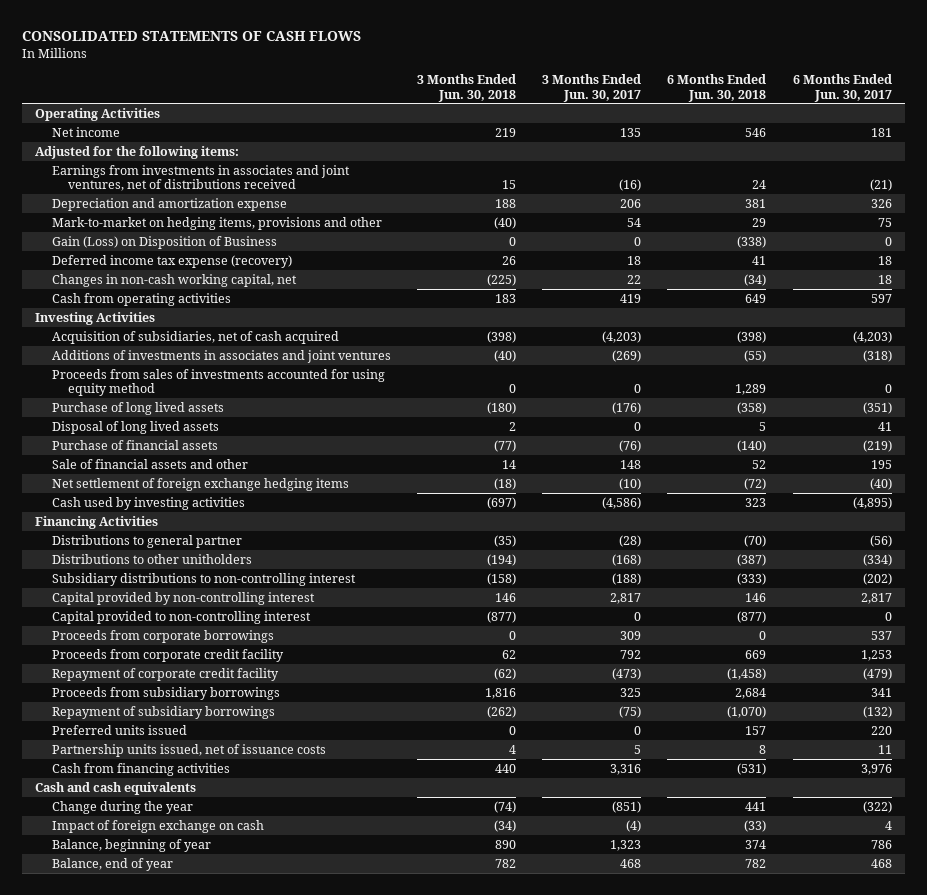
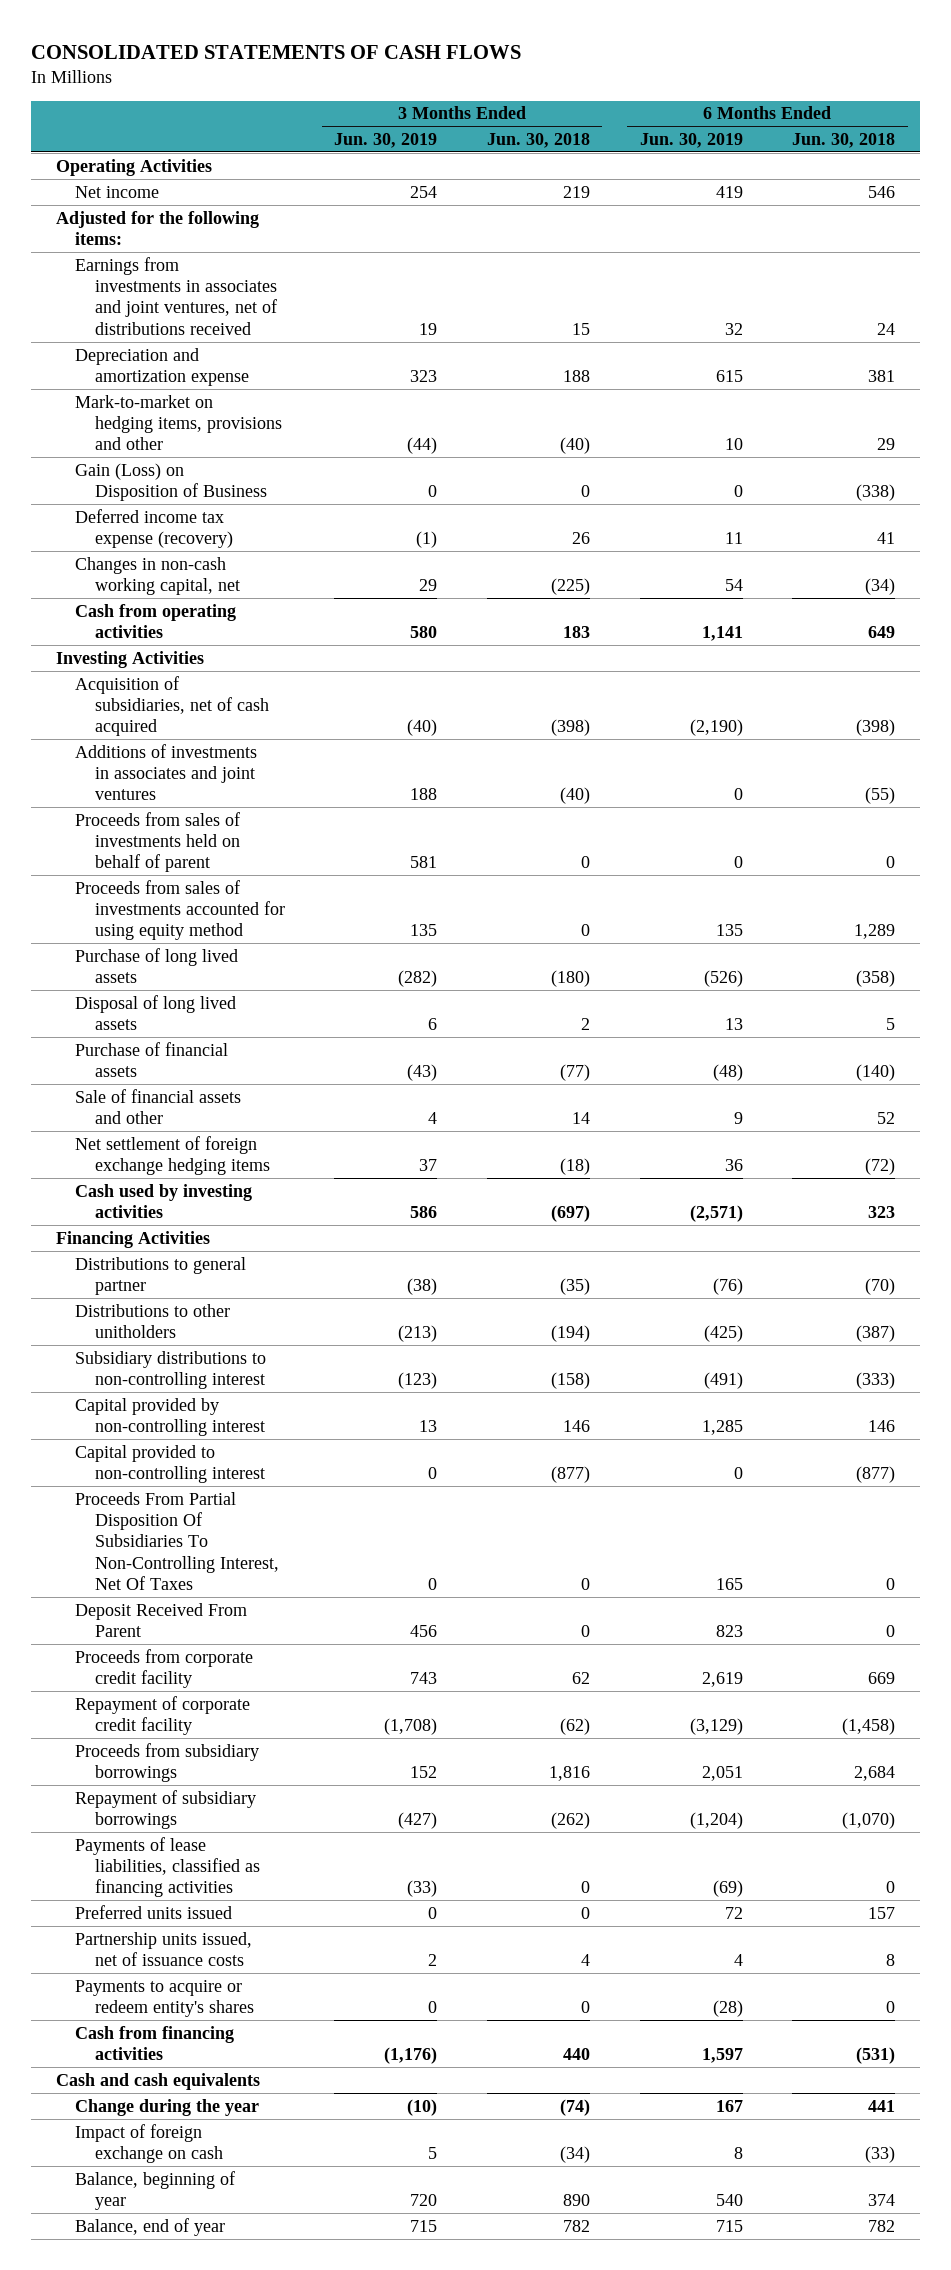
[542,73,642,102] 3 Months Ended Jun. 30, 2017 -> none
[792,73,892,102] 6 Months Ended Jun. 30, 2017 -> none
none -> [334,132,438,148] Jun. 30, 2019
none -> [639,132,743,148] Jun. 30, 2019
none -> [75,811,241,873] Proceeds from sales of investments held on behalf of parent
[51,629,274,643] Proceeds from corporate borrowings -> none
none -> [75,1491,279,1591] Proceeds From Partial Disposition Of Subsidiaries To Non-Controlling Interest, Net Of Taxes
none -> [75,1602,248,1637] Deposit Received From Parent
none -> [75,1836,260,1898] Payments of lease liabilities, classified as financing activities
none -> [75,1979,254,2017] Payments to acquire or redeem entity's shares

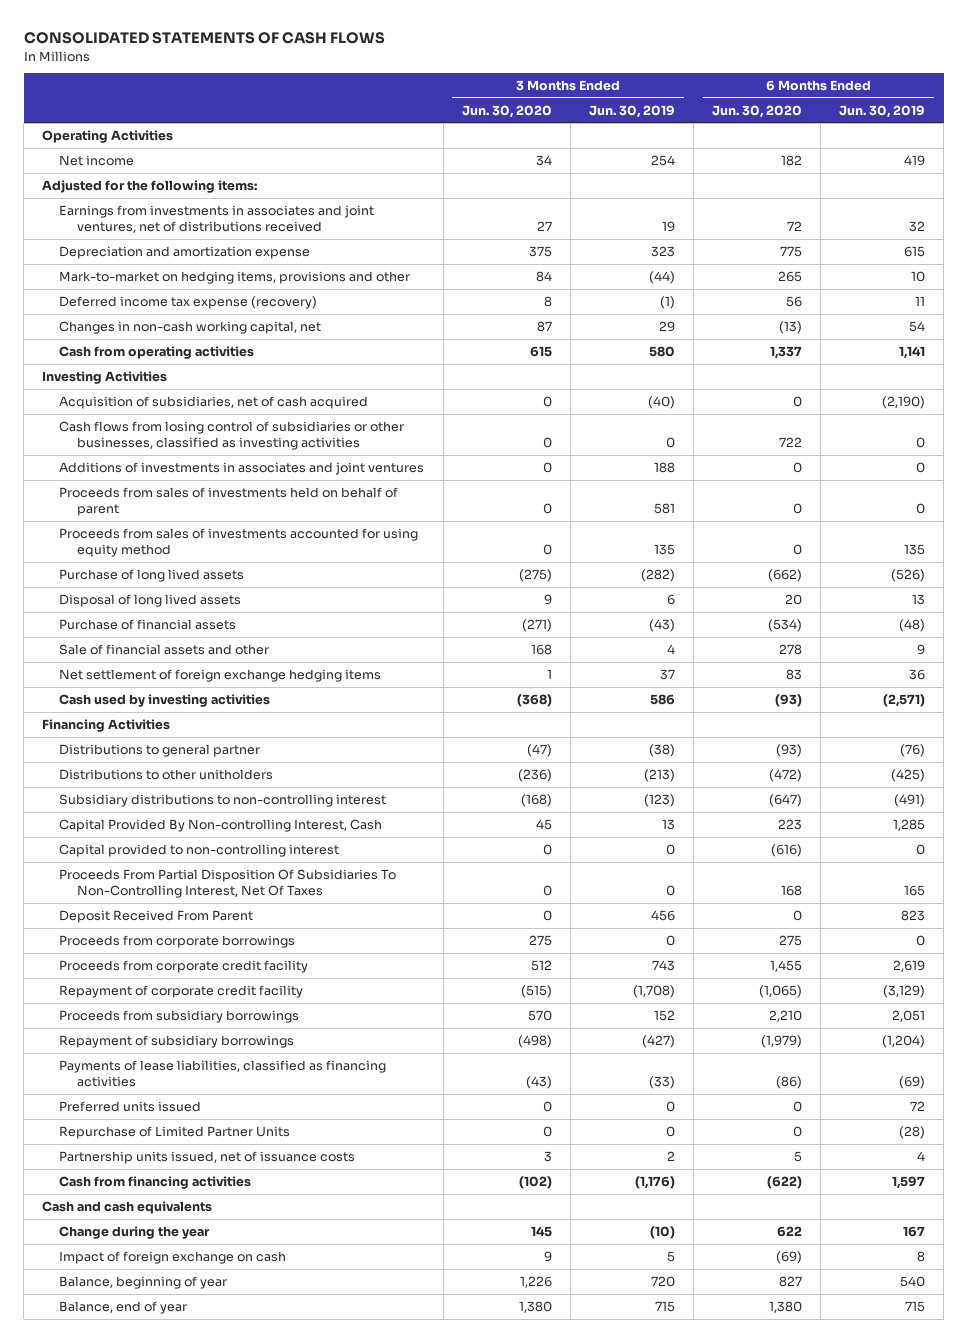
[486,132,590,148] Jun. 30, 2018 -> none
[792,132,896,148] Jun. 30, 2018 -> none
none -> [461,104,552,118] Jun. 30, 2020
none -> [711,104,802,118] Jun. 30, 2020
[75,462,267,501] Gain (Loss) on Disposition of Business -> none
none -> [59,420,405,451] Cash flows from losing control of subsidiaries or other businesses, classified as investing activities
[75,1397,265,1436] Capital provided by non-controlling interest -> [59,818,383,832] Capital Provided By Non-controlling Interest, Cash
none -> [59,934,296,948] Proceeds from corporate borrowings
none -> [59,1125,291,1139] Repurchase of Limited Partner Units
[75,1979,254,2017] Payments to acquire or redeem entity's shares -> none

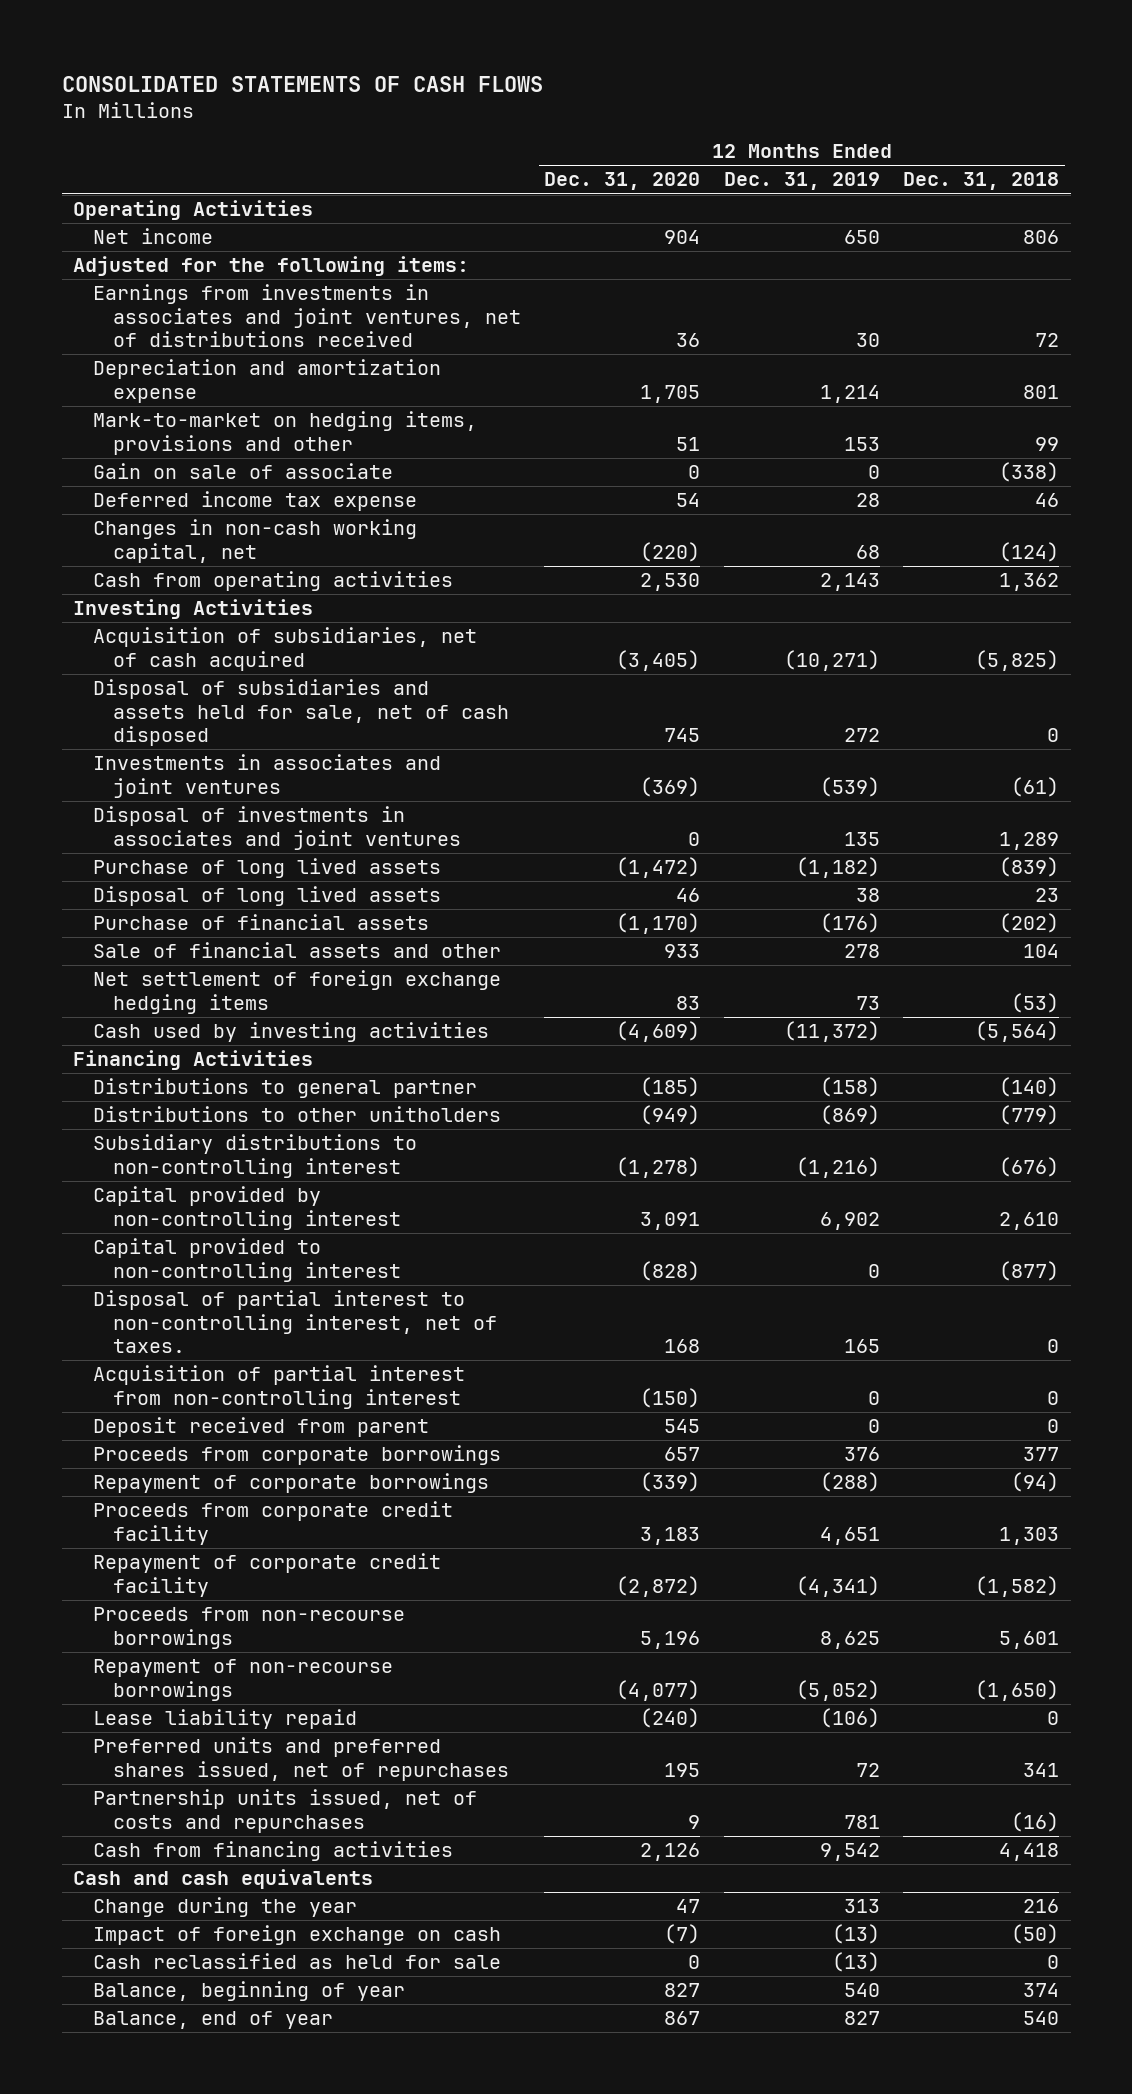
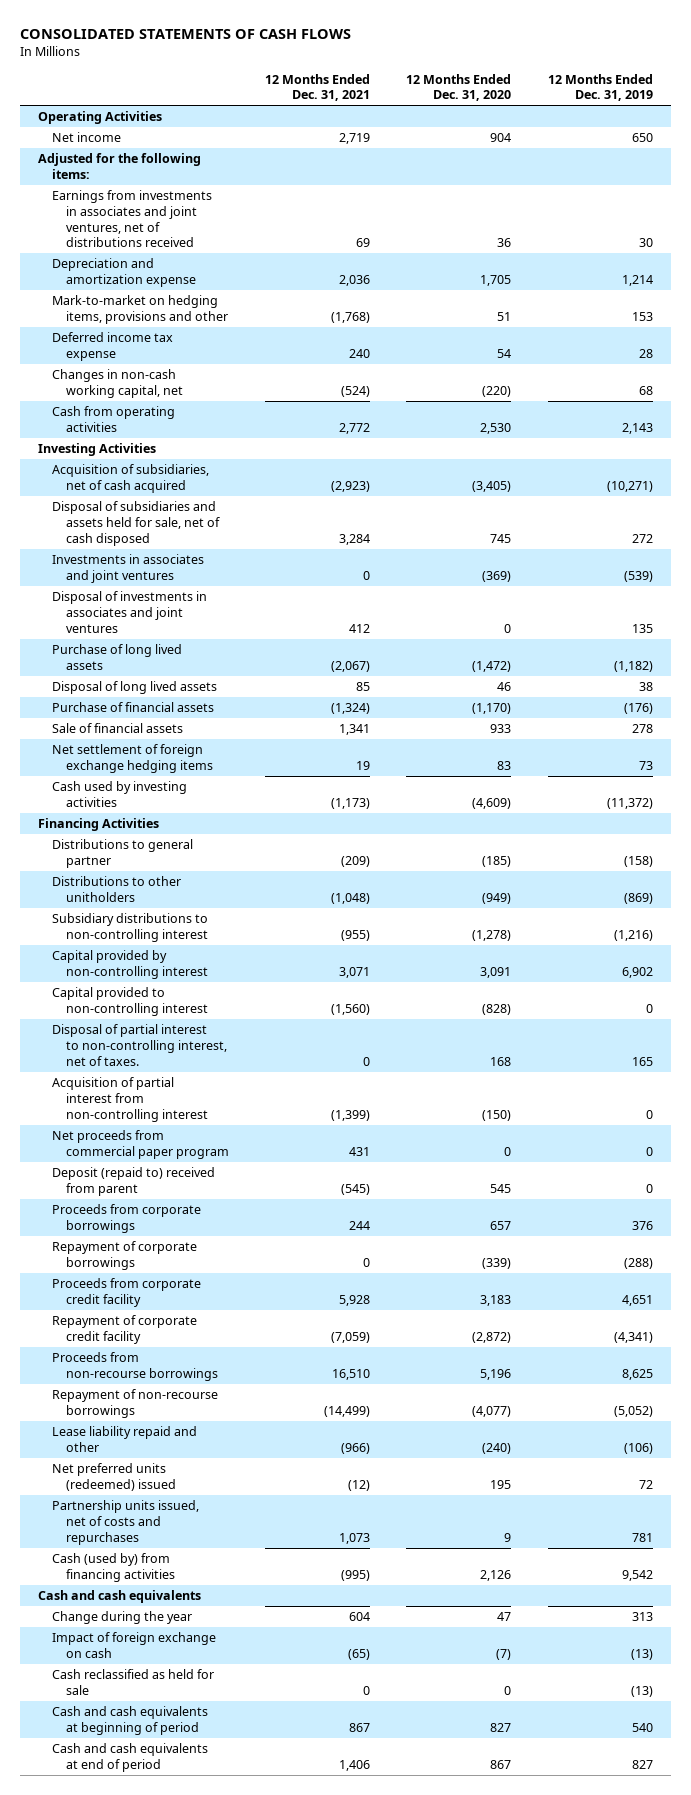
[903,172,1060,191] Dec. 31, 2018 -> none
none -> [265,73,371,102] 12 Months Ended Dec. 31, 2021
[93,463,394,480] Gain on sale of associate -> none
[93,942,502,959] Sale of financial assets and other -> [51,723,183,734] Sale of financial assets
none -> [51,1130,229,1159] Net proceeds from commercial paper program
[93,1417,430,1438] Deposit received from parent -> [51,1167,215,1196] Deposit (repaid to) received from parent
[93,1709,358,1730] Lease liability repaid -> [51,1426,197,1452] Lease liability repaid and other
[93,1737,510,1781] Preferred units and preferred shares issued, net of repurchases -> [51,1463,176,1491] Net preferred units (redeemed) issued
[93,1841,454,1862] Cash from financing activities -> [51,1553,175,1582] Cash (used by) from financing activities
[93,1981,406,2002] Balance, beginning of year -> [51,1706,208,1735] Cash and cash equivalents at beginning of period
[93,2011,334,2030] Balance, end of year -> [51,1743,208,1772] Cash and cash equivalents at end of period

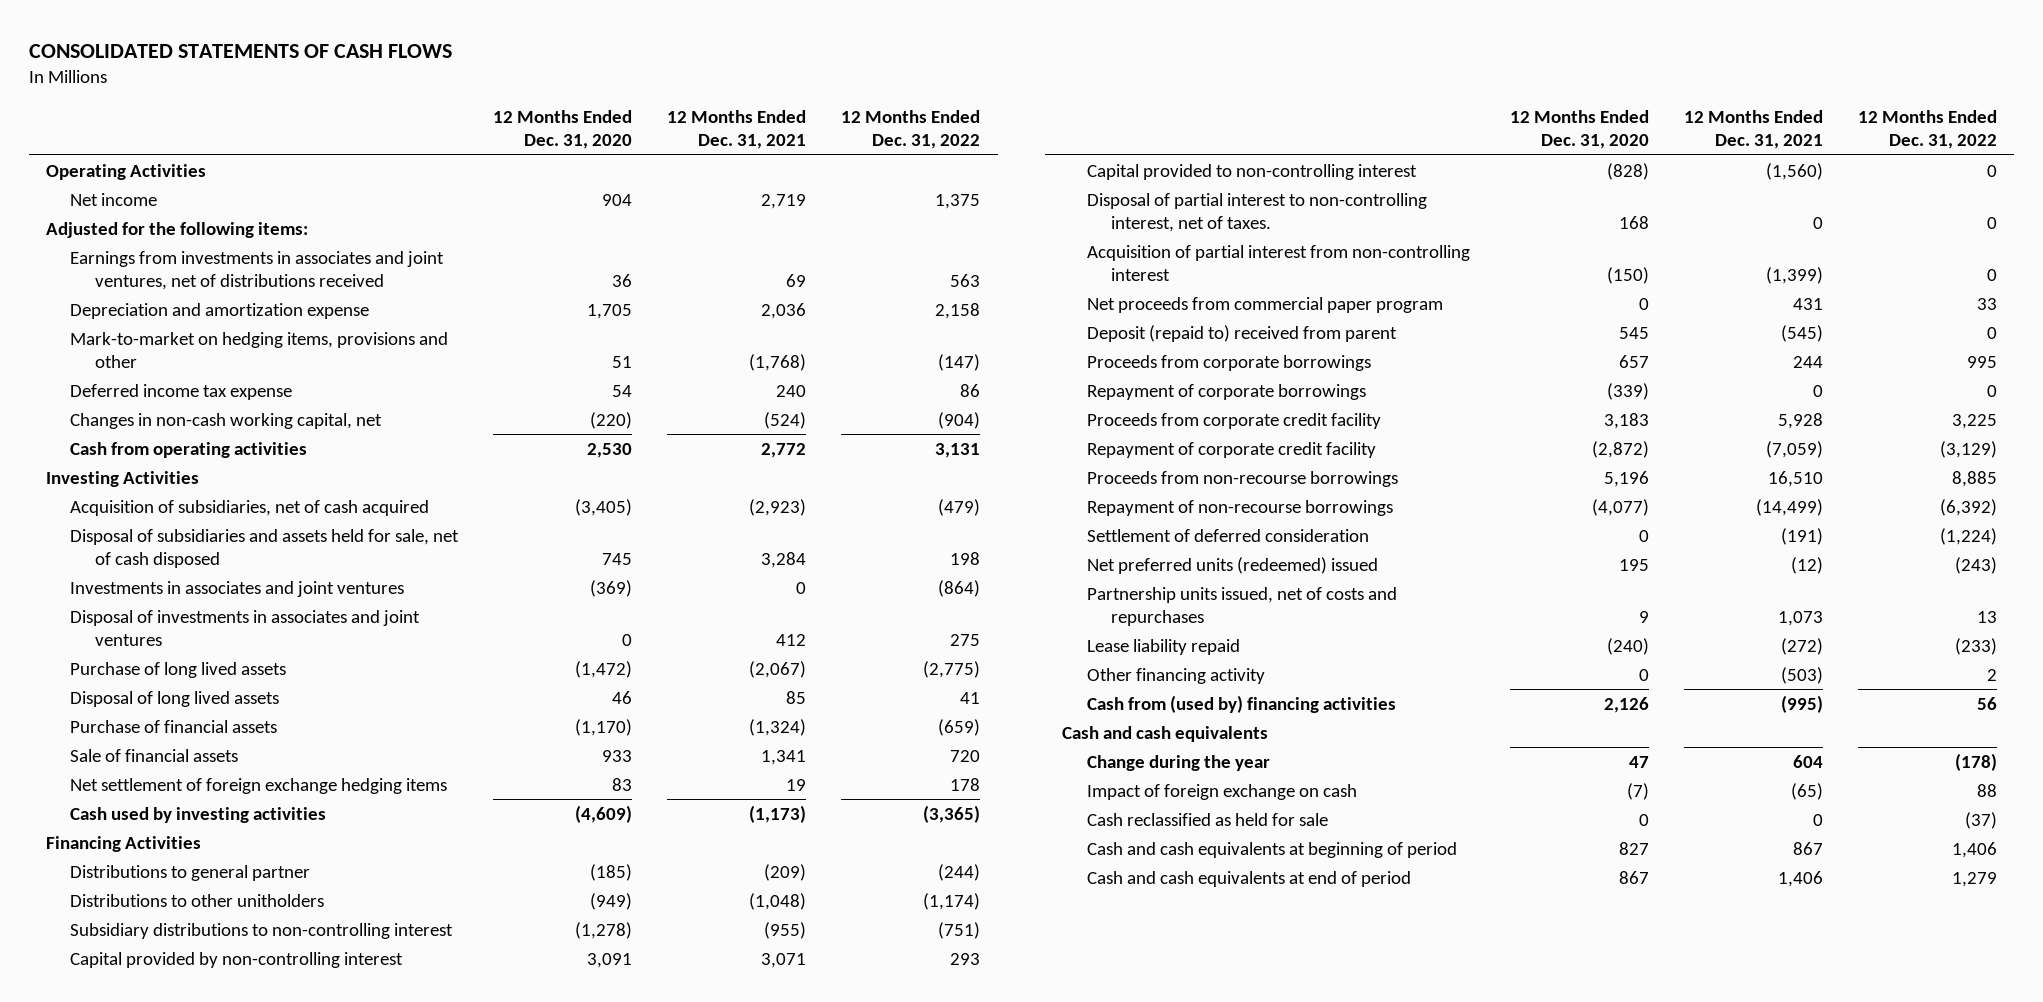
[547,73,653,102] 12 Months Ended Dec. 31, 2019 -> none
none -> [841,109,981,149] 12 Months Ended Dec. 31, 2022
[51,1426,197,1452] Lease liability repaid and other -> none
none -> [1086,528,1369,542] Settlement of deferred consideration
none -> [1086,638,1240,655] Lease liability repaid
none -> [1086,667,1265,684] Other financing activity
[51,1553,175,1582] Cash (used by) from financing activities -> [1086,694,1396,713] Cash from (used by) financing activities

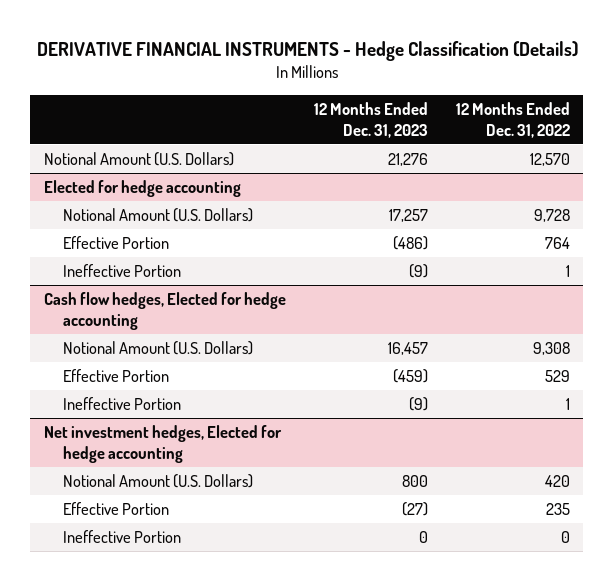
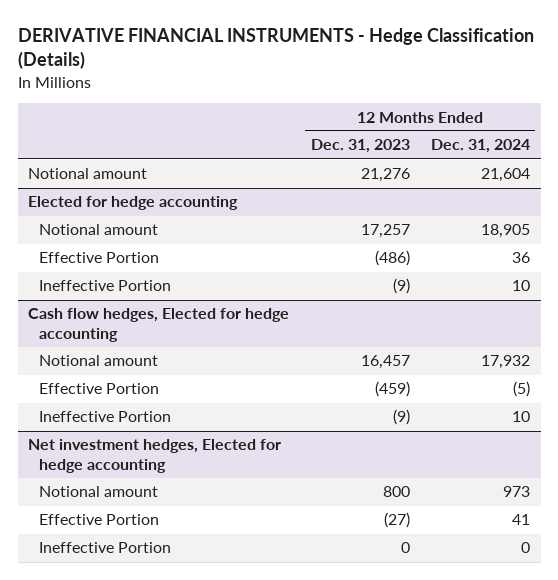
[455,102,570,138] 12 Months Ended Dec. 31, 2022 -> none
none -> [431,139,531,154] Dec. 31, 2024
[43,152,234,167] Notional Amount (U.S. Dollars) -> [28,168,148,180] Notional amount
[63,208,254,223] Notional Amount (U.S. Dollars) -> [39,224,159,236] Notional amount
[63,341,254,356] Notional Amount (U.S. Dollars) -> [39,355,159,367] Notional amount
[63,474,254,489] Notional Amount (U.S. Dollars) -> [39,486,159,498] Notional amount

